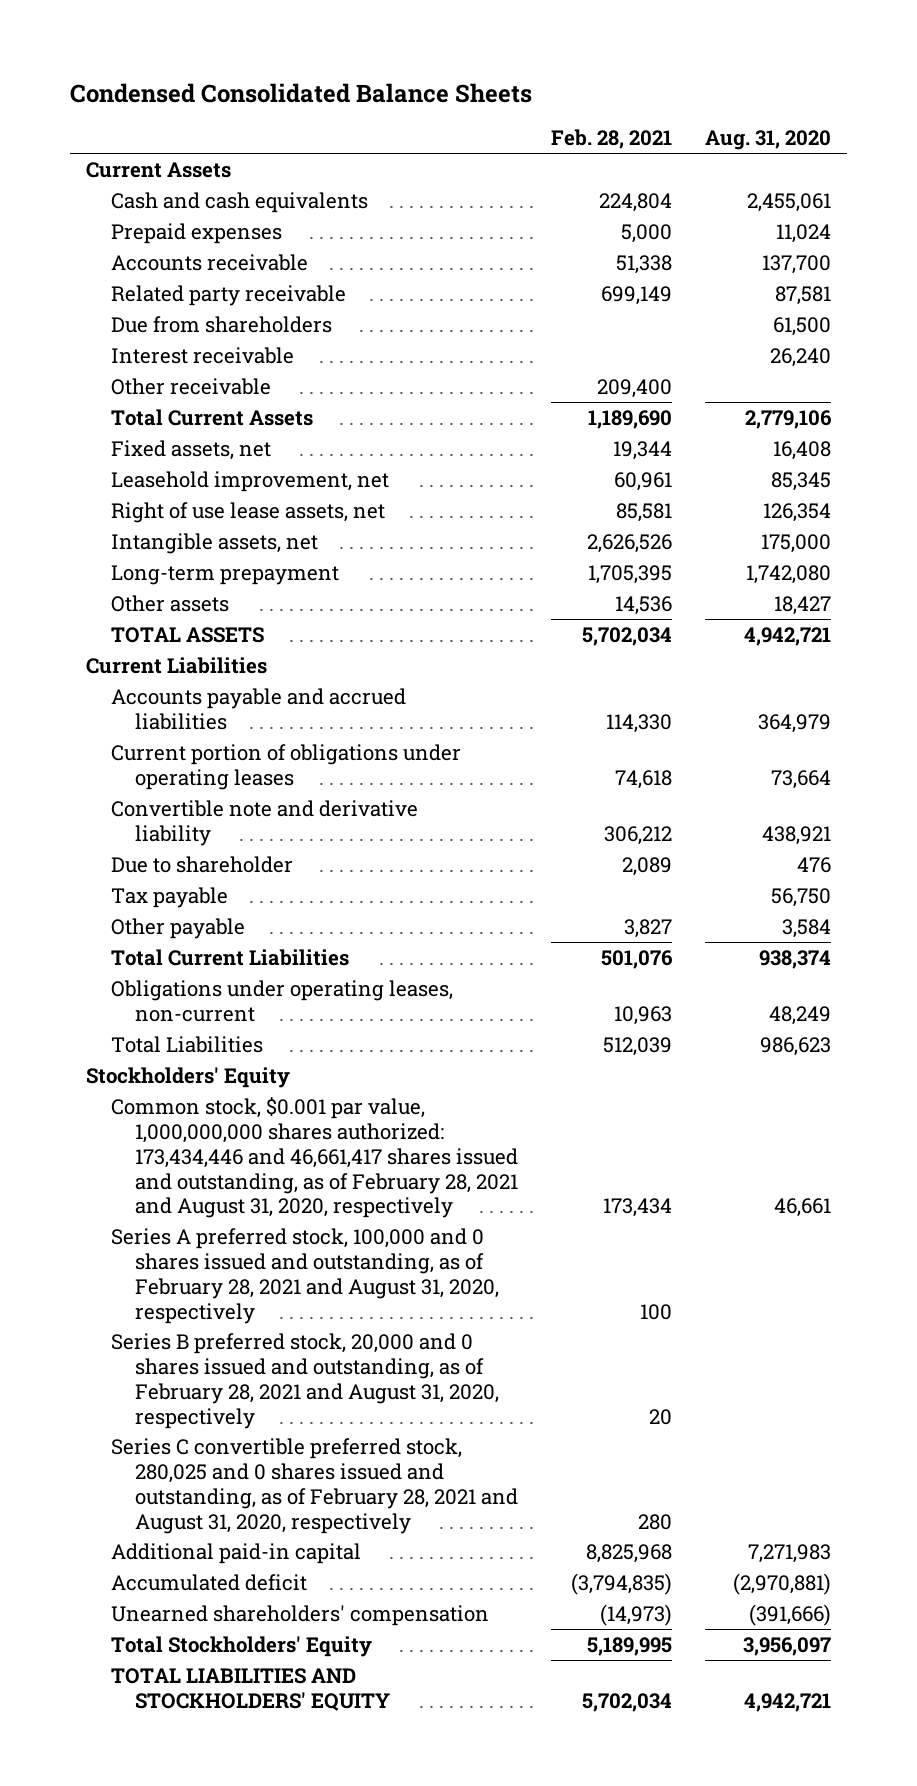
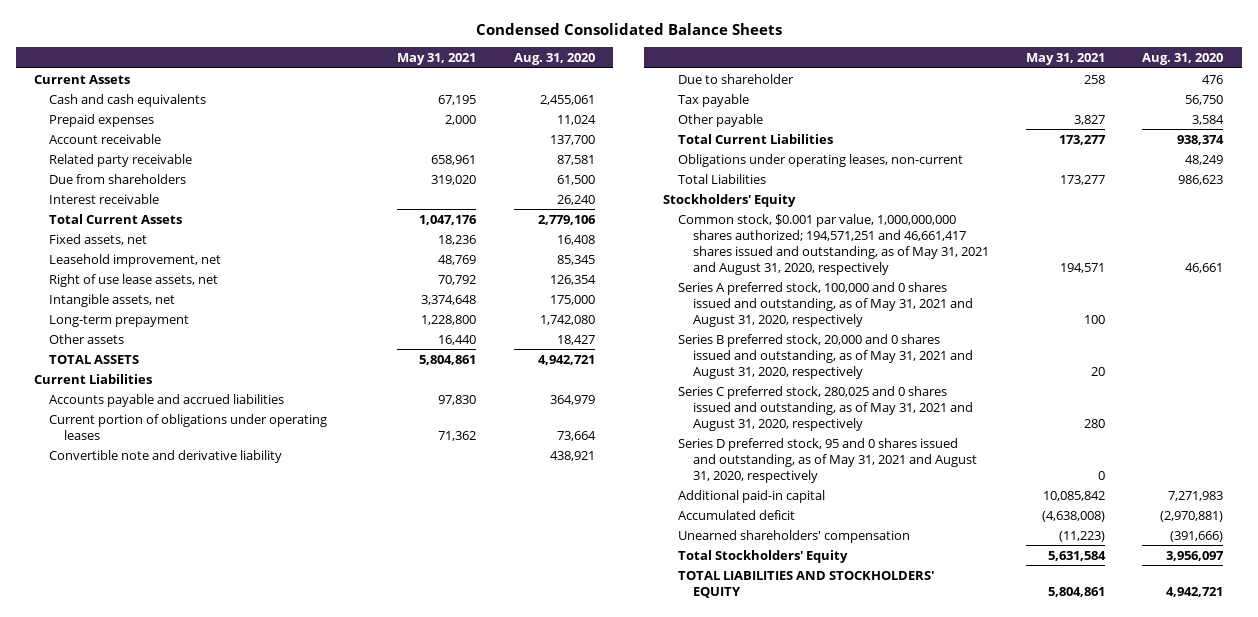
[550,129,672,150] Feb. 28, 2021 -> none
none -> [397,52,477,65] May 31, 2021
[110,253,308,271] Accounts receivable -> [49,133,162,144] Account receivable
[110,377,271,395] Other receivable -> none
[110,1096,518,1219] Common stock, $0.001 par value, 1,000,000,000 shares authorized: 173,434,446 and 46,661,417 shares issued and outstanding, as of February 28, 2021 and August 31, 2020, respectively -> [677,213,989,275] Common stock, $0.001 par value, 1,000,000,000 shares authorized; 194,571,251 and 46,661,417 shares issued and outstanding, as of May 31, 2021 and August 31, 2020, respectively
[110,1227,499,1324] Series A preferred stock, 100,000 and 0 shares issued and outstanding, as of February 28, 2021 and August 31, 2020, respectively -> [677,281,973,327] Series A preferred stock, 100,000 and 0 shares issued and outstanding, as of May 31, 2021 and August 31, 2020, respectively
[110,1332,499,1429] Series B preferred stock, 20,000 and 0 shares issued and outstanding, as of February 28, 2021 and August 31, 2020, respectively -> [677,333,973,379] Series B preferred stock, 20,000 and 0 shares issued and outstanding, as of May 31, 2021 and August 31, 2020, respectively
[110,1437,518,1534] Series C convertible preferred stock, 280,025 and 0 shares issued and outstanding, as of February 28, 2021 and August 31, 2020, respectively -> [677,385,973,431] Series C preferred stock, 280,025 and 0 shares issued and outstanding, as of May 31, 2021 and August 31, 2020, respectively
none -> [677,437,977,483] Series D preferred stock, 95 and 0 shares issued and outstanding, as of May 31, 2021 and August 31, 2020, respectively

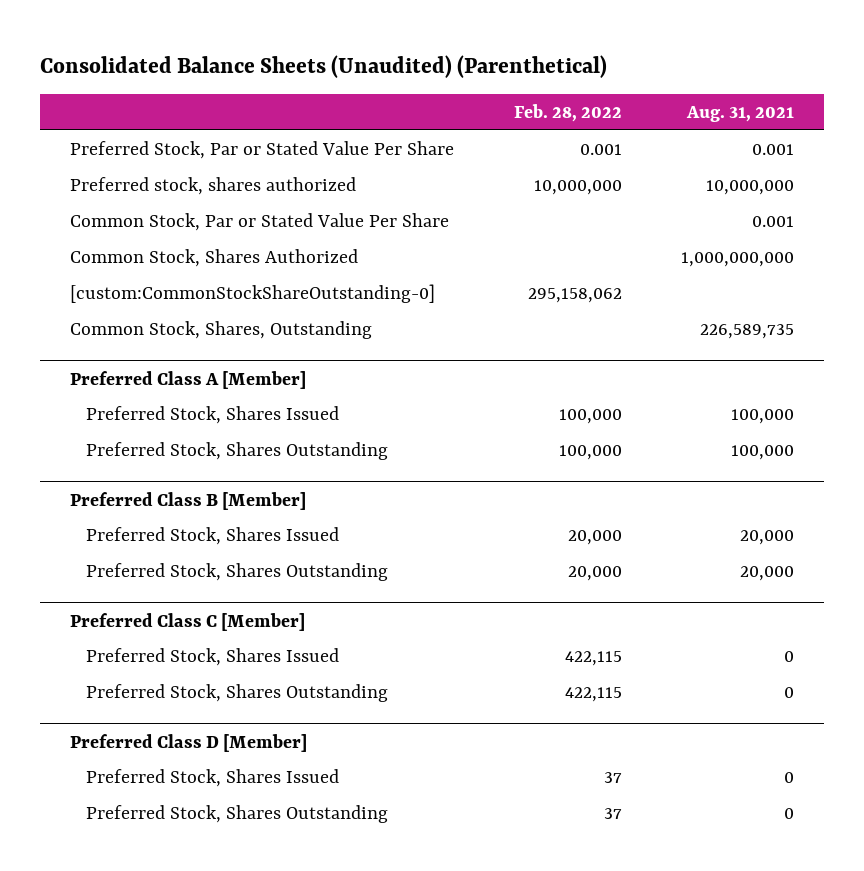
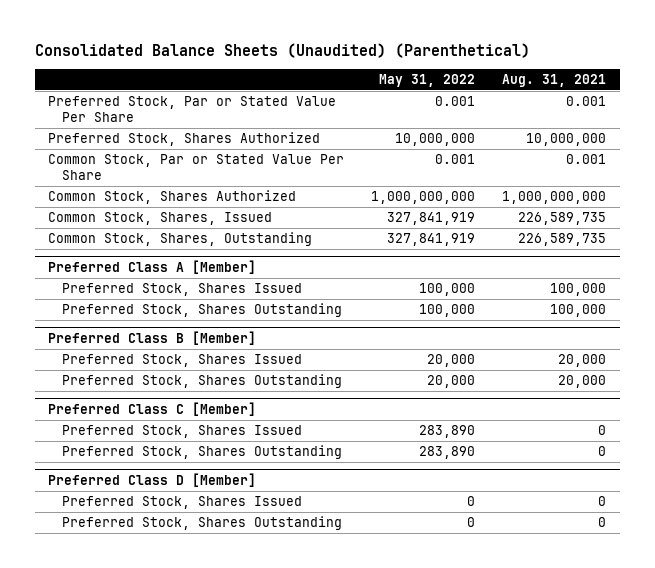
[513,104,622,123] Feb. 28, 2022 -> none
none -> [379,74,476,88] May 31, 2022
[70,176,357,195] Preferred stock, shares authorized -> [48,132,321,147] Preferred Stock, Shares Authorized
[70,283,436,303] [custom:CommonStockShareOutstanding-0] -> none
none -> [48,212,273,226] Common Stock, Shares, Issued

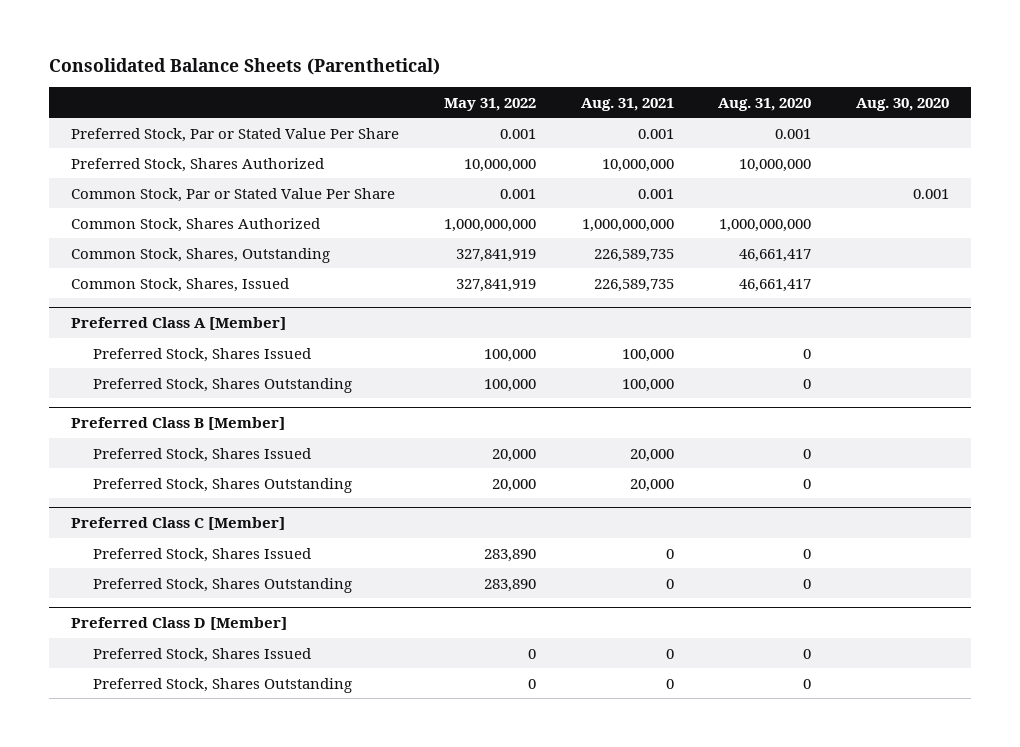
[35,42,531,58] Consolidated Balance Sheets (Unaudited) (Parenthetical) -> [48,58,440,76] Consolidated Balance Sheets (Parenthetical)
none -> [718,97,812,111] Aug. 31, 2020
none -> [856,97,950,111] Aug. 30, 2020
[48,212,273,226] Common Stock, Shares, Issued -> [71,277,290,292] Common Stock, Shares, Issued

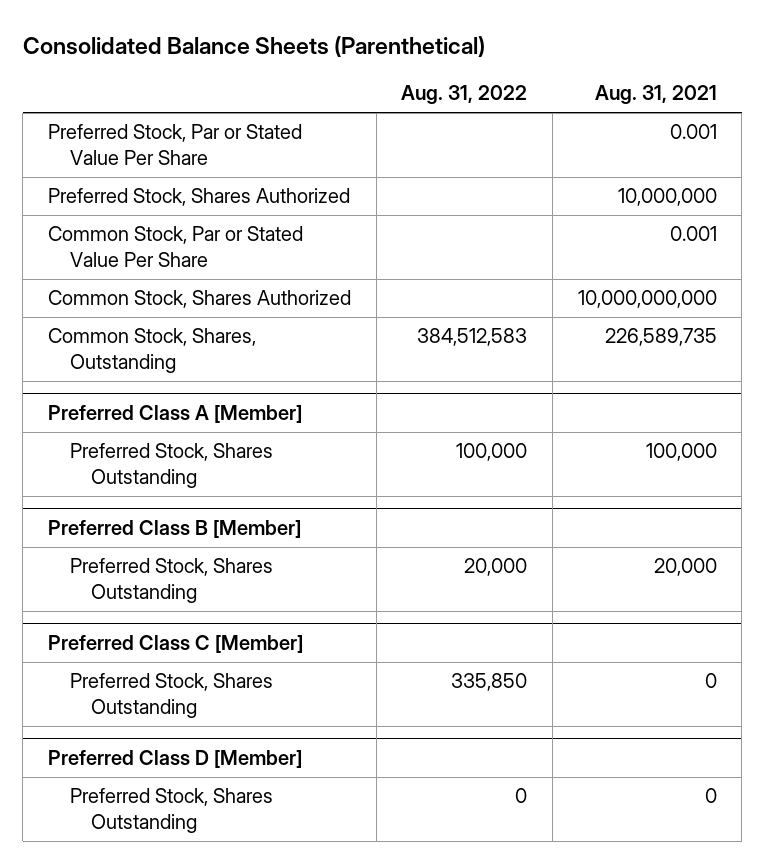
[443,97,536,111] May 31, 2022 -> none
[718,97,812,111] Aug. 31, 2020 -> none
[856,97,950,111] Aug. 30, 2020 -> none
none -> [401,85,528,105] Aug. 31, 2022
[581,218,674,232] 1,000,000,000 -> [577,290,717,309] 10,000,000,000
[71,277,290,292] Common Stock, Shares, Issued -> none
[92,347,311,362] Preferred Stock, Shares Issued -> none
[92,447,311,462] Preferred Stock, Shares Issued -> none
[92,547,311,562] Preferred Stock, Shares Issued -> none
[92,647,311,662] Preferred Stock, Shares Issued -> none

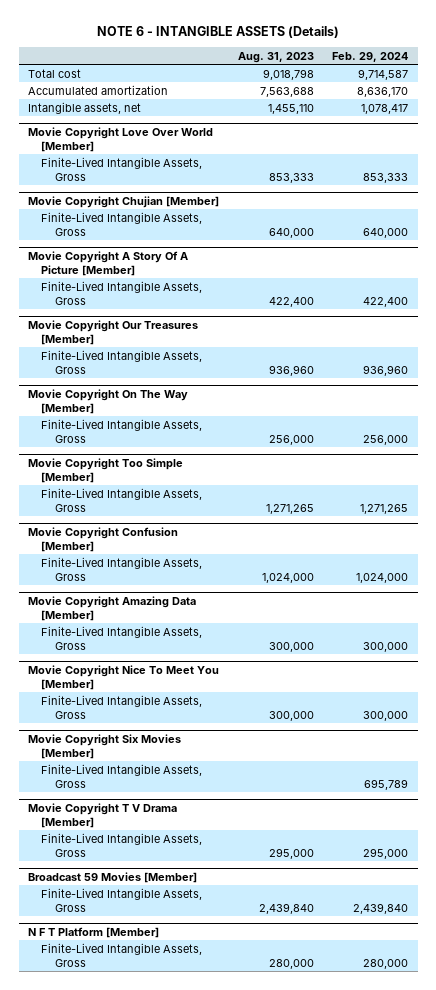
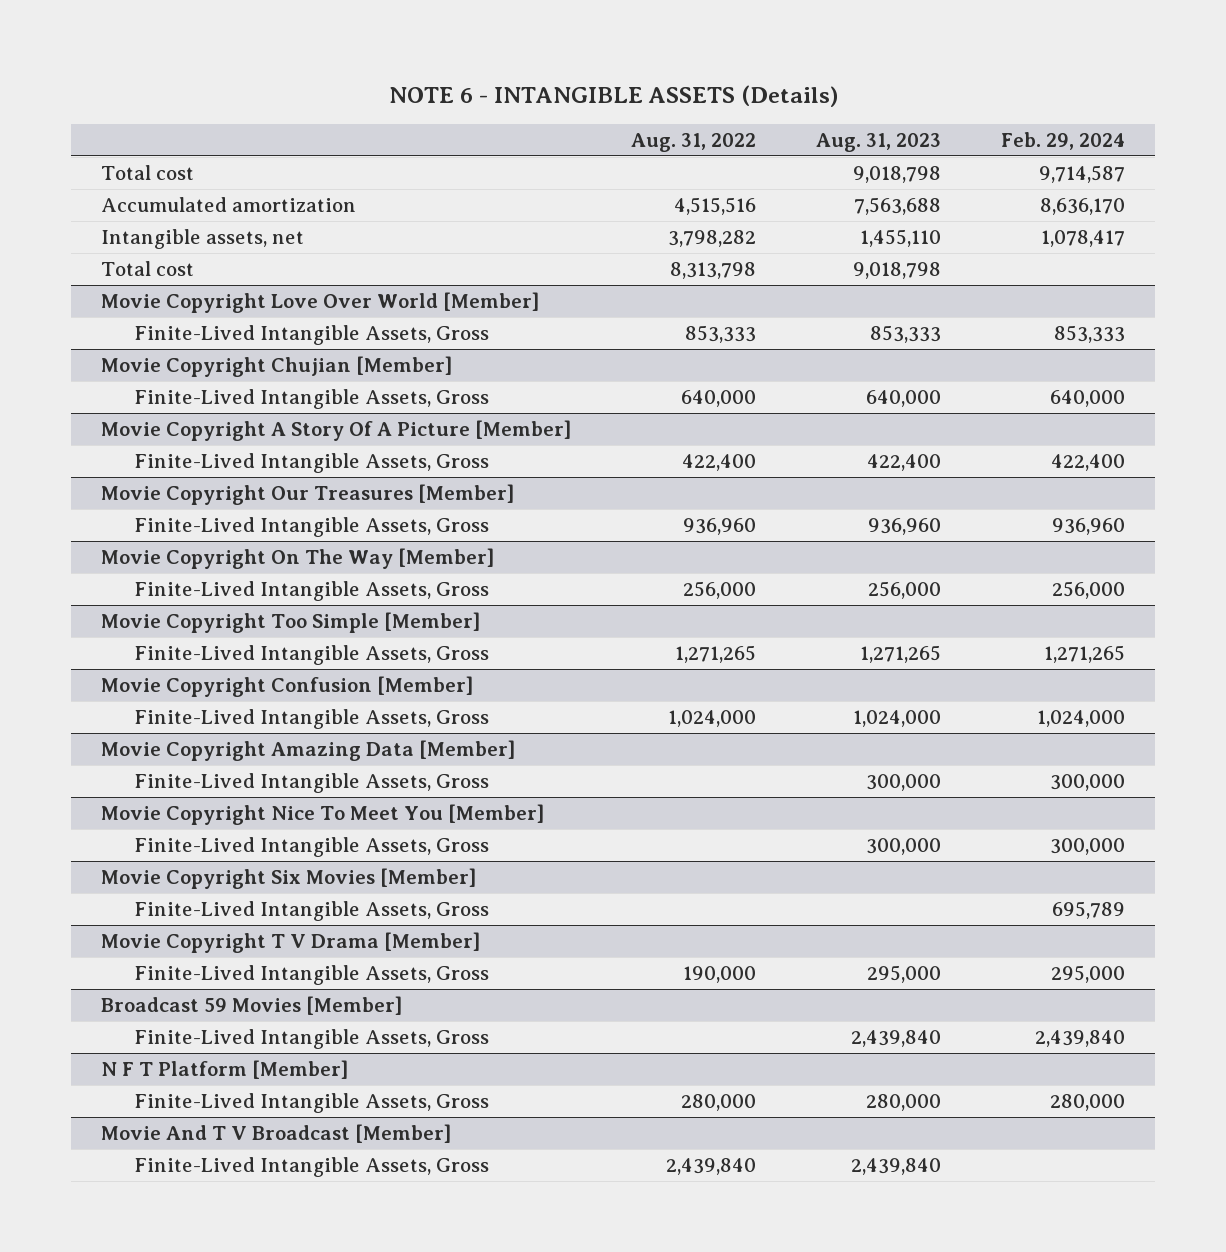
none -> [631,132,757,152] Aug. 31, 2022
none -> [101,261,195,277] Total cost
none -> [101,1124,452,1144] Movie And T V Broadcast [Member]
none -> [133,1157,489,1178] Finite-Lived Intangible Assets, Gross

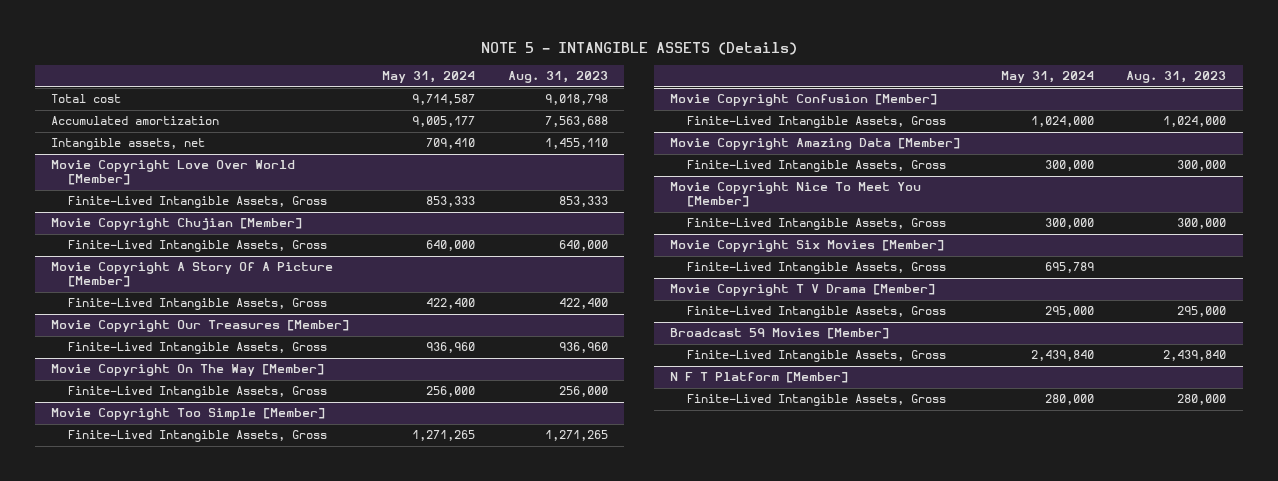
[388,85,838,108] NOTE 6 - INTANGIBLE ASSETS (Details) -> [480,42,797,56] NOTE 5 - INTANGIBLE ASSETS (Details)
[631,132,757,152] Aug. 31, 2022 -> none
[1000,131,1125,150] Feb. 29, 2024 -> none
none -> [381,71,475,84] May 31, 2024
[101,261,195,277] Total cost -> none
[101,1124,452,1144] Movie And T V Broadcast [Member] -> none
[133,1157,489,1178] Finite-Lived Intangible Assets, Gross -> none

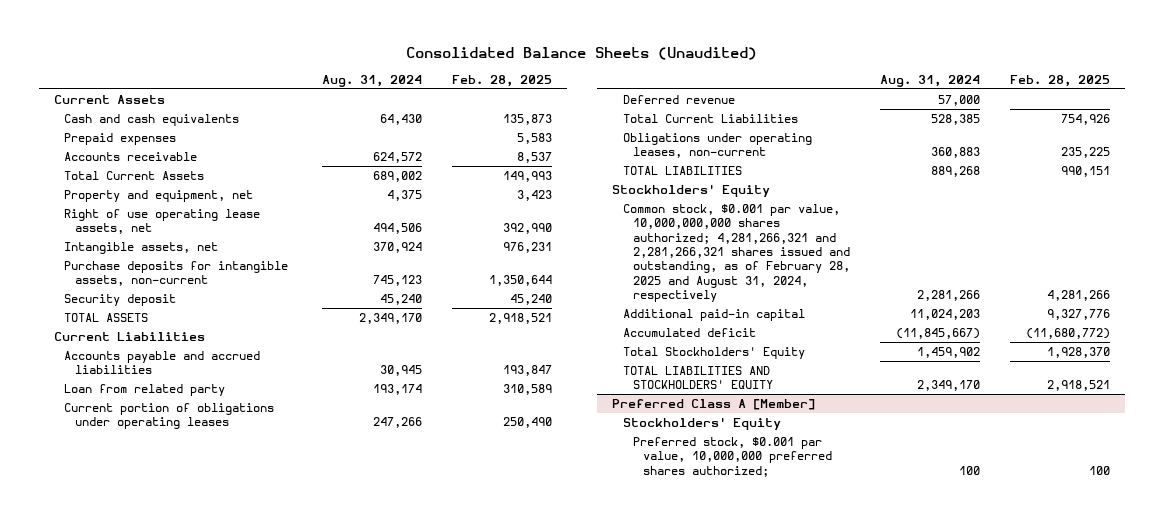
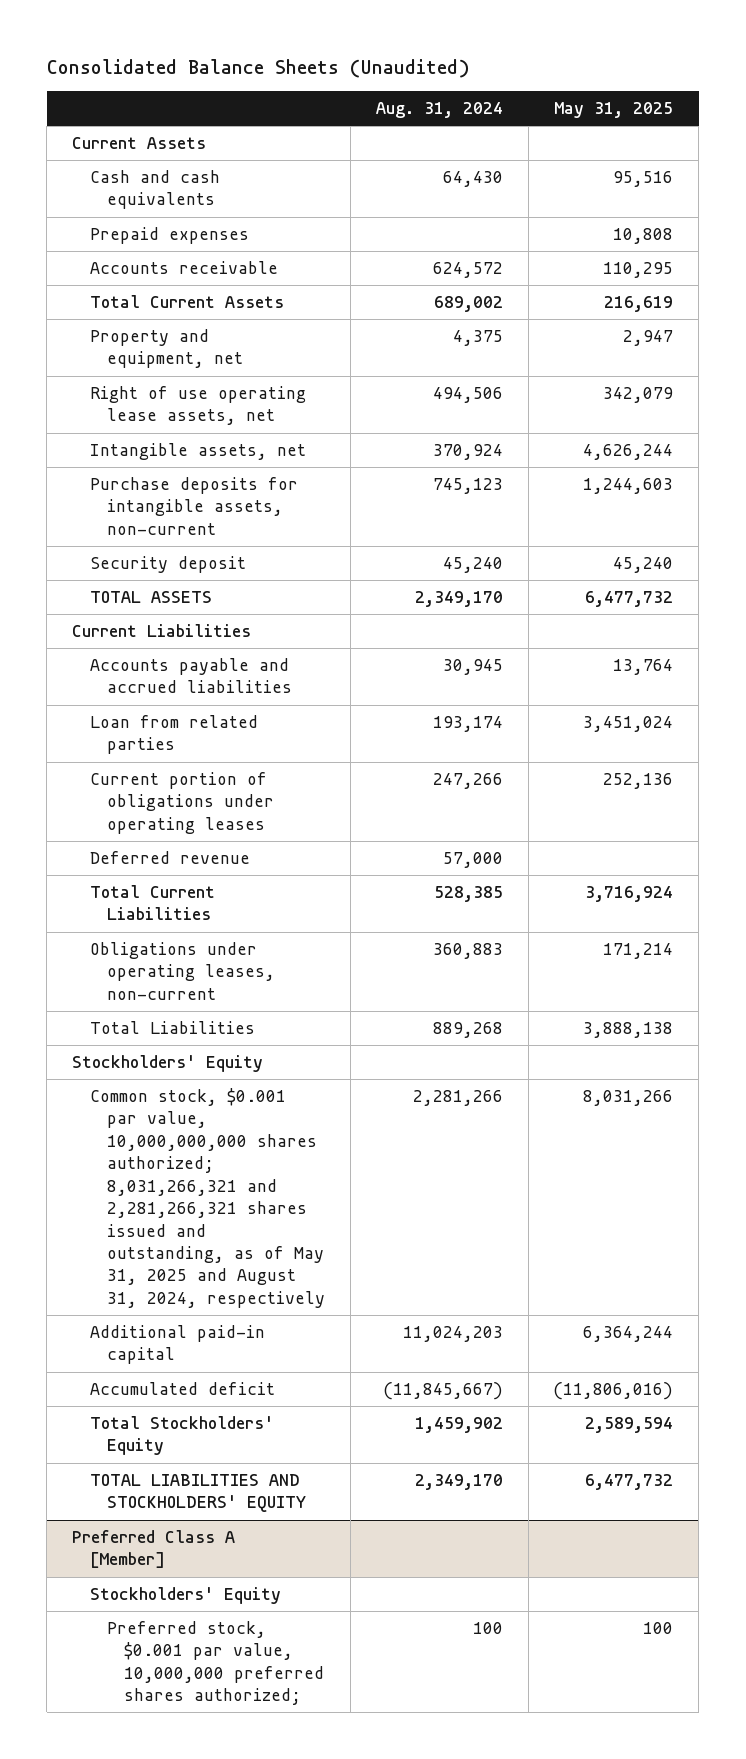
[451,74,552,87] Feb. 28, 2025 -> none
none -> [554,102,674,119] May 31, 2025
[64,383,226,396] Loan from related party -> [89,715,258,755] Loan from related parties
[622,165,742,175] TOTAL LIABILITIES -> [89,1021,255,1035] Total Liabilities
[622,203,850,303] Common stock, $0.001 par value, 10,000,000,000 shares authorized; 4,281,266,321 and 2,281,266,321 shares issued and outstanding, as of February 28, 2025 and August 31, 2024, respectively -> [89,1088,325,1308] Common stock, $0.001 par value, 10,000,000,000 shares authorized; 8,031,266,321 and 2,281,266,321 shares issued and outstanding, as of May 31, 2025 and August 31, 2024, respectively

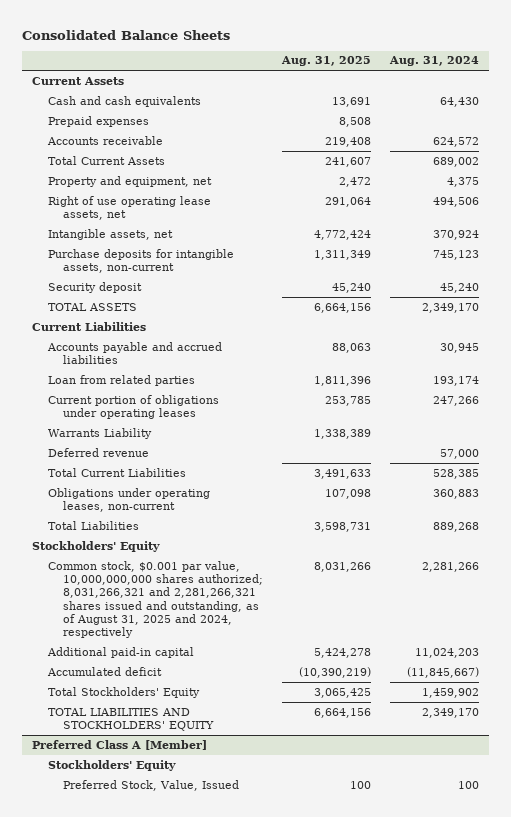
[46,58,470,78] Consolidated Balance Sheets (Unaudited) -> [22,29,231,40] Consolidated Balance Sheets
[554,102,674,119] May 31, 2025 -> none
none -> [281,56,372,67] Aug. 31, 2025
none -> [47,427,152,439] Warrants Liability
[89,1088,325,1308] Common stock, $0.001 par value, 10,000,000,000 shares authorized; 8,031,266,321 and 2,281,266,321 shares issued and outstanding, as of May 31, 2025 and August 31, 2024, respectively -> [47,560,264,639] Common stock, $0.001 par value, 10,000,000,000 shares authorized; 8,031,266,321 and 2,281,266,321 shares issued and outstanding, as of August 31, 2025 and 2024, respectively
[106,1621,325,1706] Preferred stock, $0.001 par value, 10,000,000 preferred shares authorized; -> [63,779,240,791] Preferred Stock, Value, Issued

